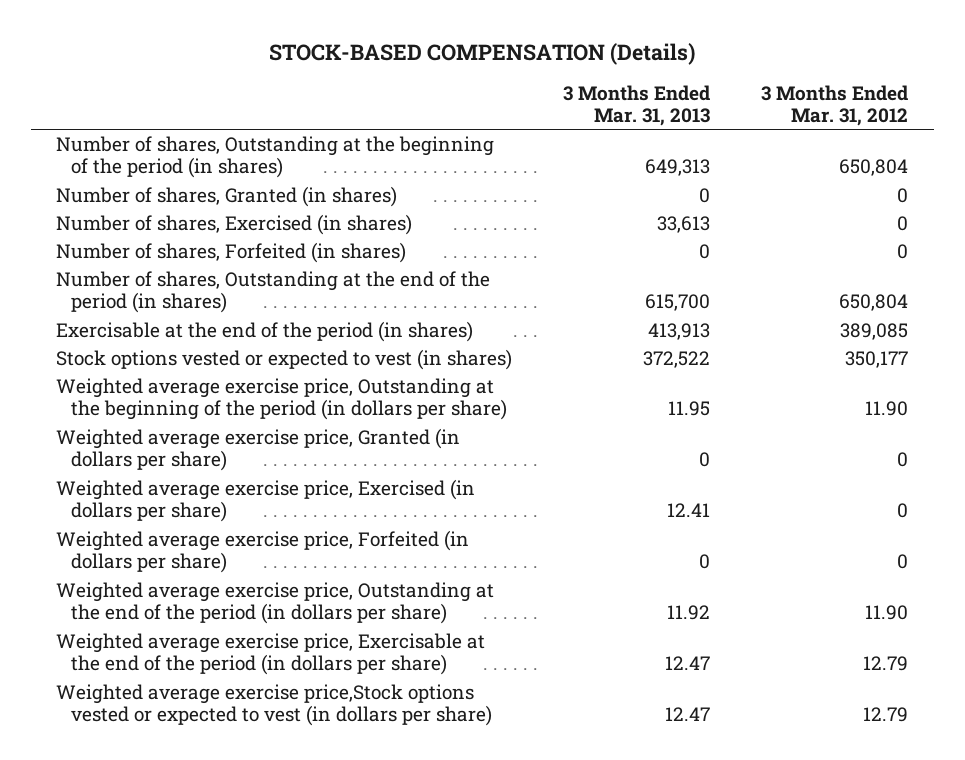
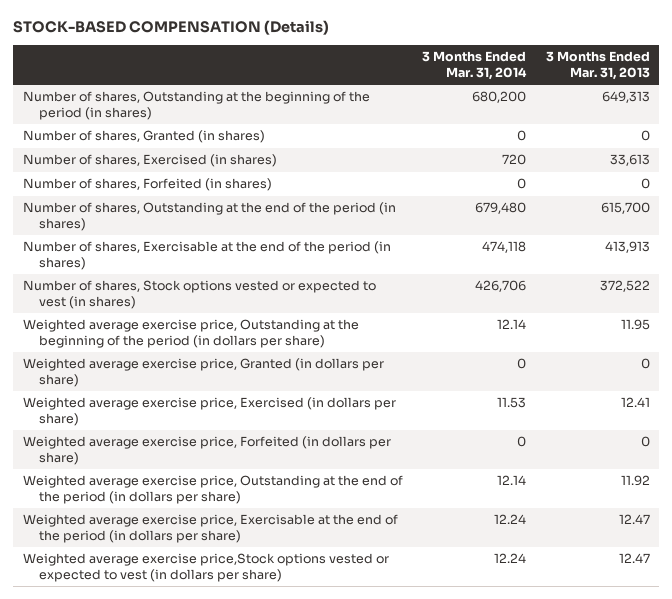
[761,84,909,126] 3 Months Ended Mar. 31, 2012 -> none
none -> [422,51,528,80] 3 Months Ended Mar. 31, 2014
[56,320,474,342] Exercisable at the end of the period (in shares) -> [22,241,391,271] Number of shares, Exercisable at the end of the period (in shares)
[56,348,513,370] Stock options vested or expected to vest (in shares) -> [22,280,376,310] Number of shares, Stock options vested or expected to vest (in shares)

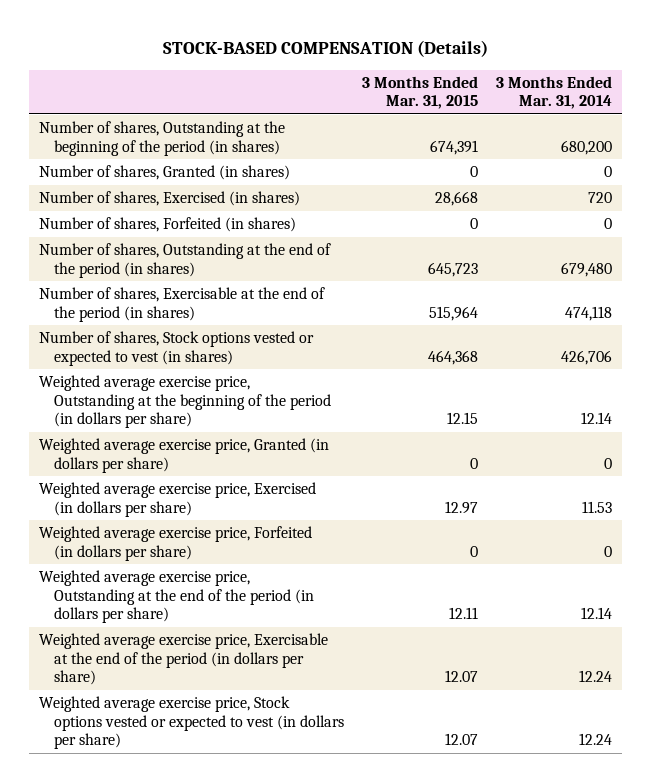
[545,51,650,80] 3 Months Ended Mar. 31, 2013 -> none
none -> [362,75,479,110] 3 Months Ended Mar. 31, 2015
[22,553,389,583] Weighted average exercise price,Stock options vested or expected to vest (in dollars per share) -> [38,696,344,750] Weighted average exercise price, Stock options vested or expected to vest (in dollars per share)

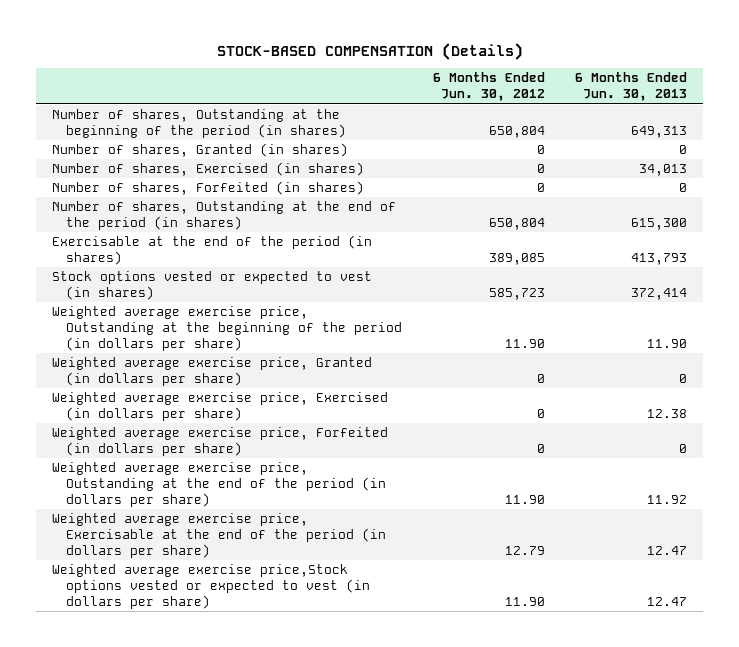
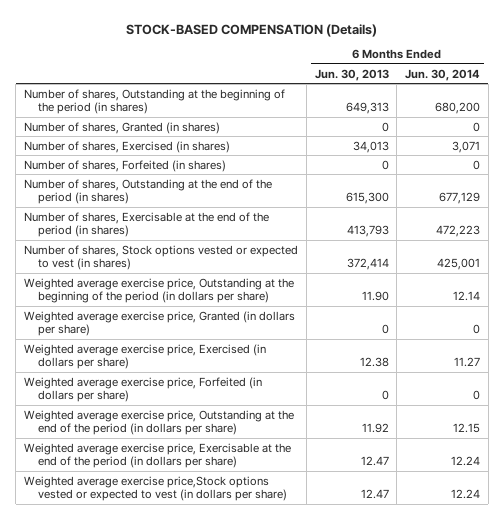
[432,72,545,102] 6 Months Ended Jun. 30, 2012 -> none
none -> [405,68,481,81] Jun. 30, 2014
[51,234,372,265] Exercisable at the end of the period (in shares) -> [24,211,270,238] Number of shares, Exercisable at the end of the period (in shares)
[51,270,372,300] Stock options vested or expected to vest (in shares) -> [24,244,299,271] Number of shares, Stock options vested or expected to vest (in shares)

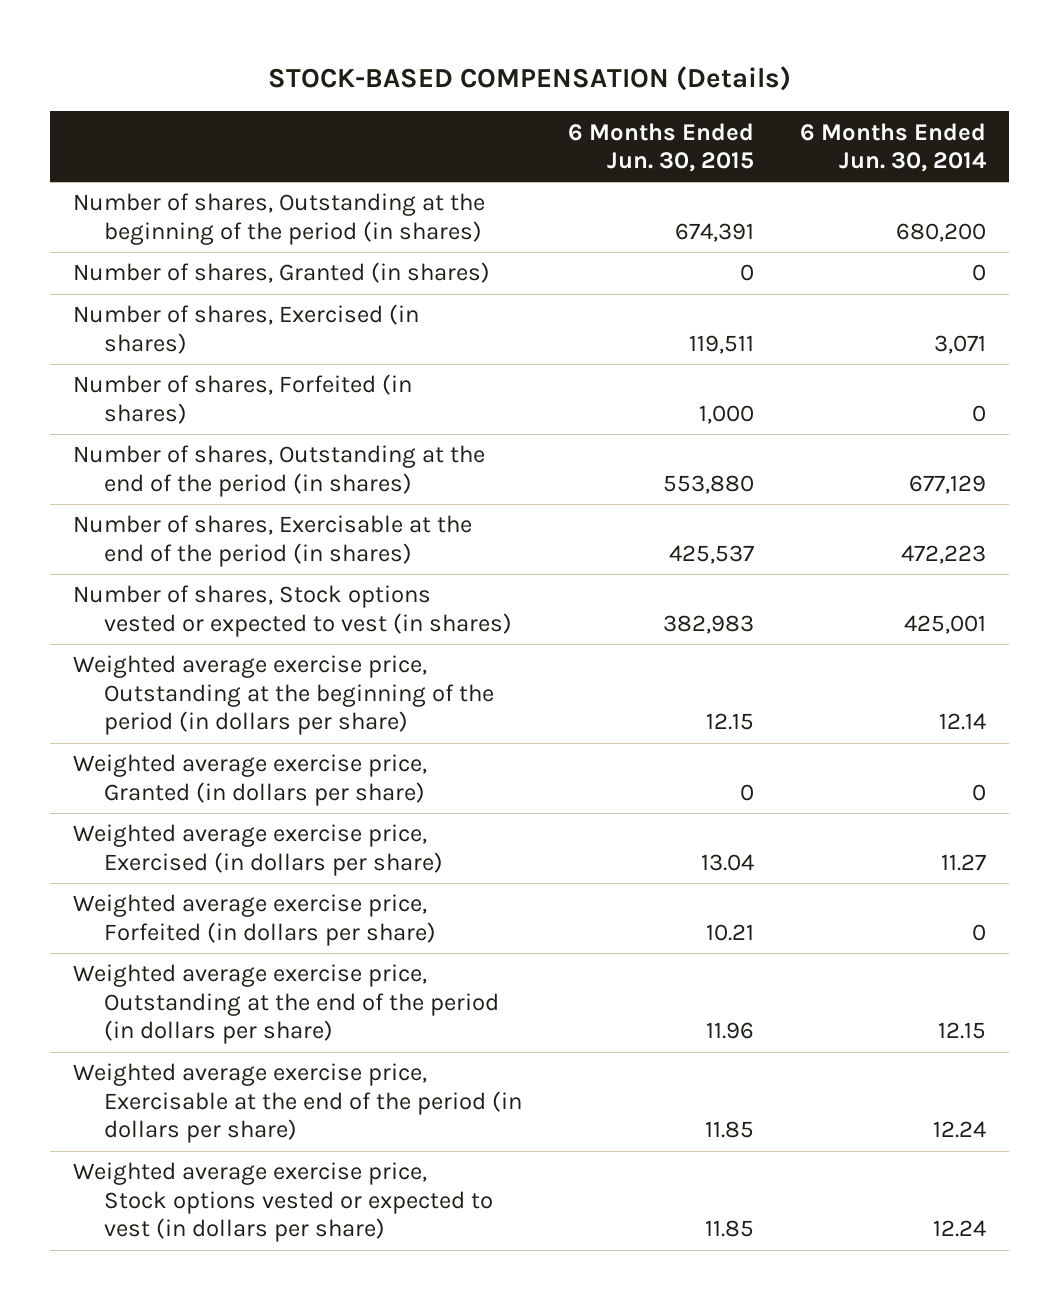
[314,68,389,81] Jun. 30, 2013 -> none
none -> [567,122,754,172] 6 Months Ended Jun. 30, 2015
[24,475,287,502] Weighted average exercise price,Stock options vested or expected to vest (in dollars per share) -> [73,1162,494,1243] Weighted average exercise price, Stock options vested or expected to vest (in dollars per share)

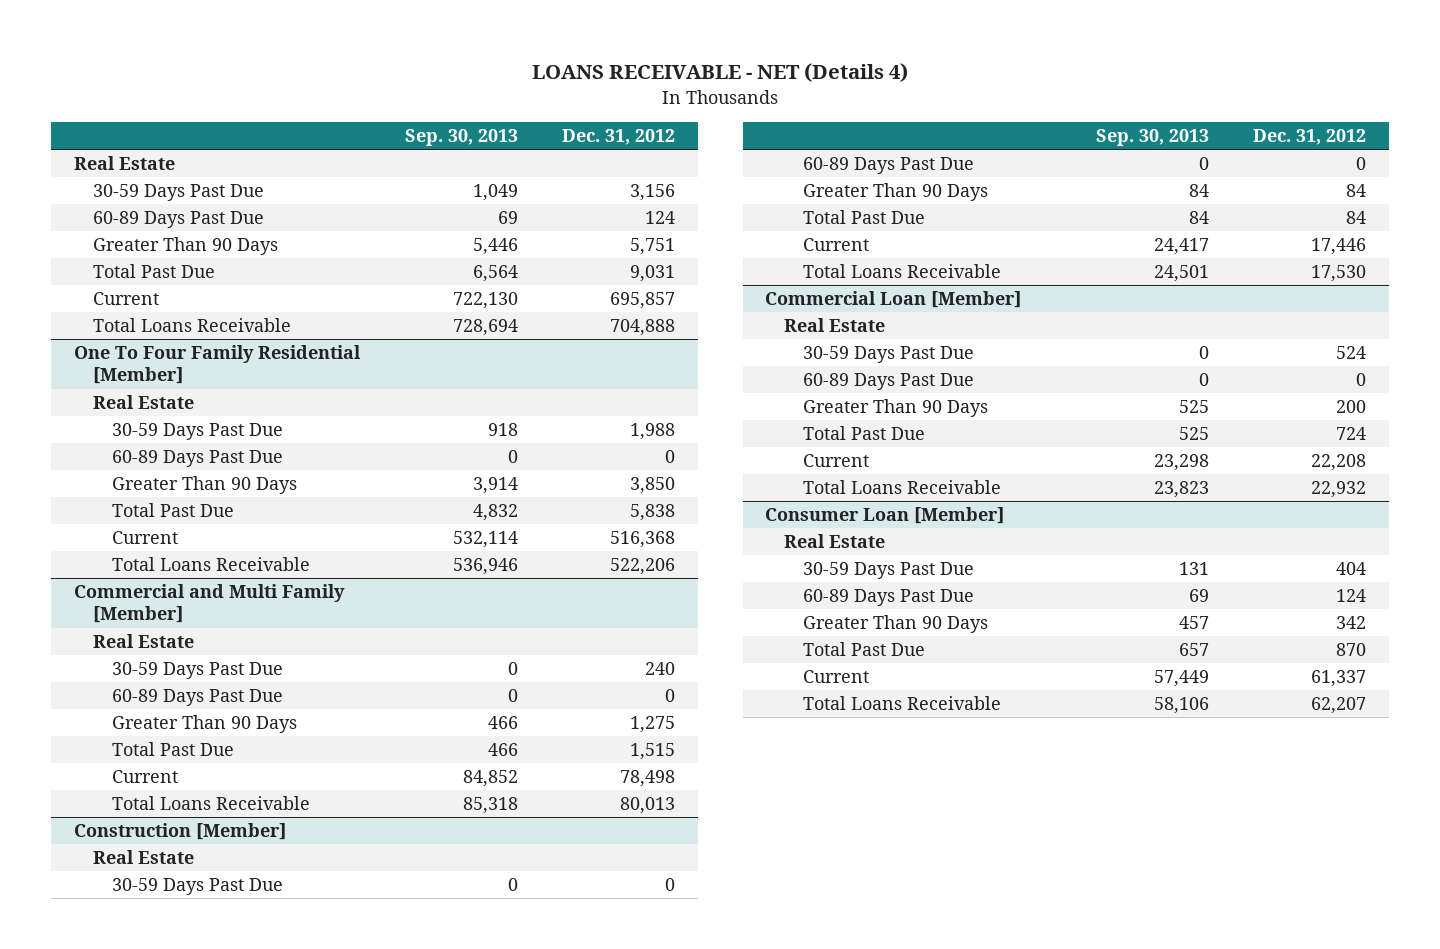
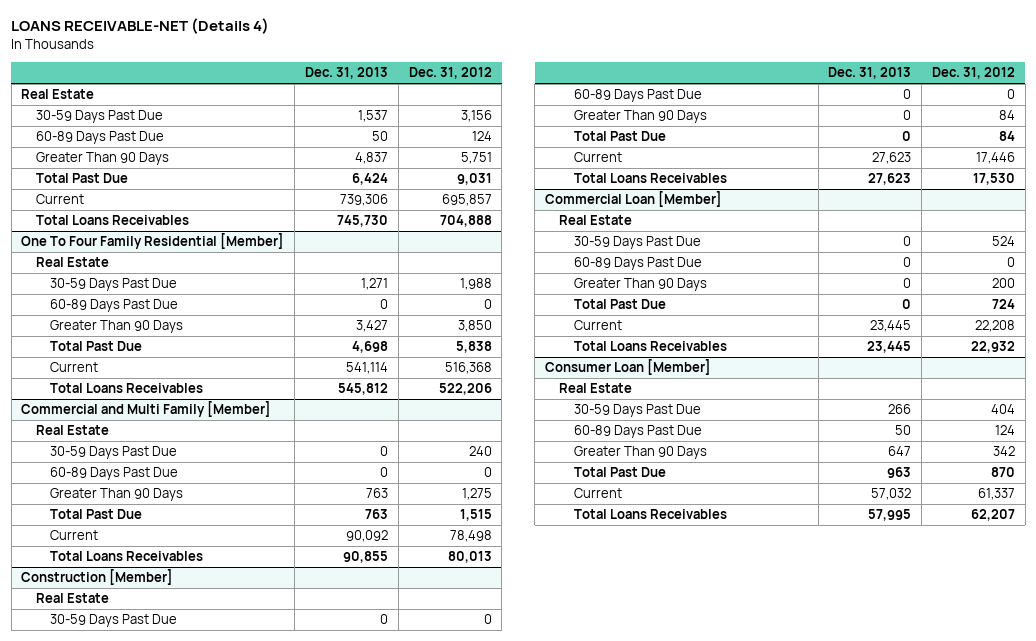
[532,63,909,83] LOANS RECEIVABLE - NET (Details 4) -> [11,18,270,35] LOANS RECEIVABLE-NET (Details 4)
[404,128,518,146] Sep. 30, 2013 -> none
none -> [304,67,388,80] Dec. 31, 2013
[92,318,291,333] Total Loans Receivable -> [35,215,189,226] Total Loans Receivables
[111,557,310,572] Total Loans Receivable -> [50,383,204,394] Total Loans Receivables
[111,796,310,811] Total Loans Receivable -> [50,551,204,562] Total Loans Receivables
[802,264,1001,279] Total Loans Receivable -> [573,173,727,184] Total Loans Receivables
[802,480,1001,495] Total Loans Receivable -> [573,341,727,352] Total Loans Receivables
[802,696,1001,711] Total Loans Receivable -> [573,509,727,520] Total Loans Receivables

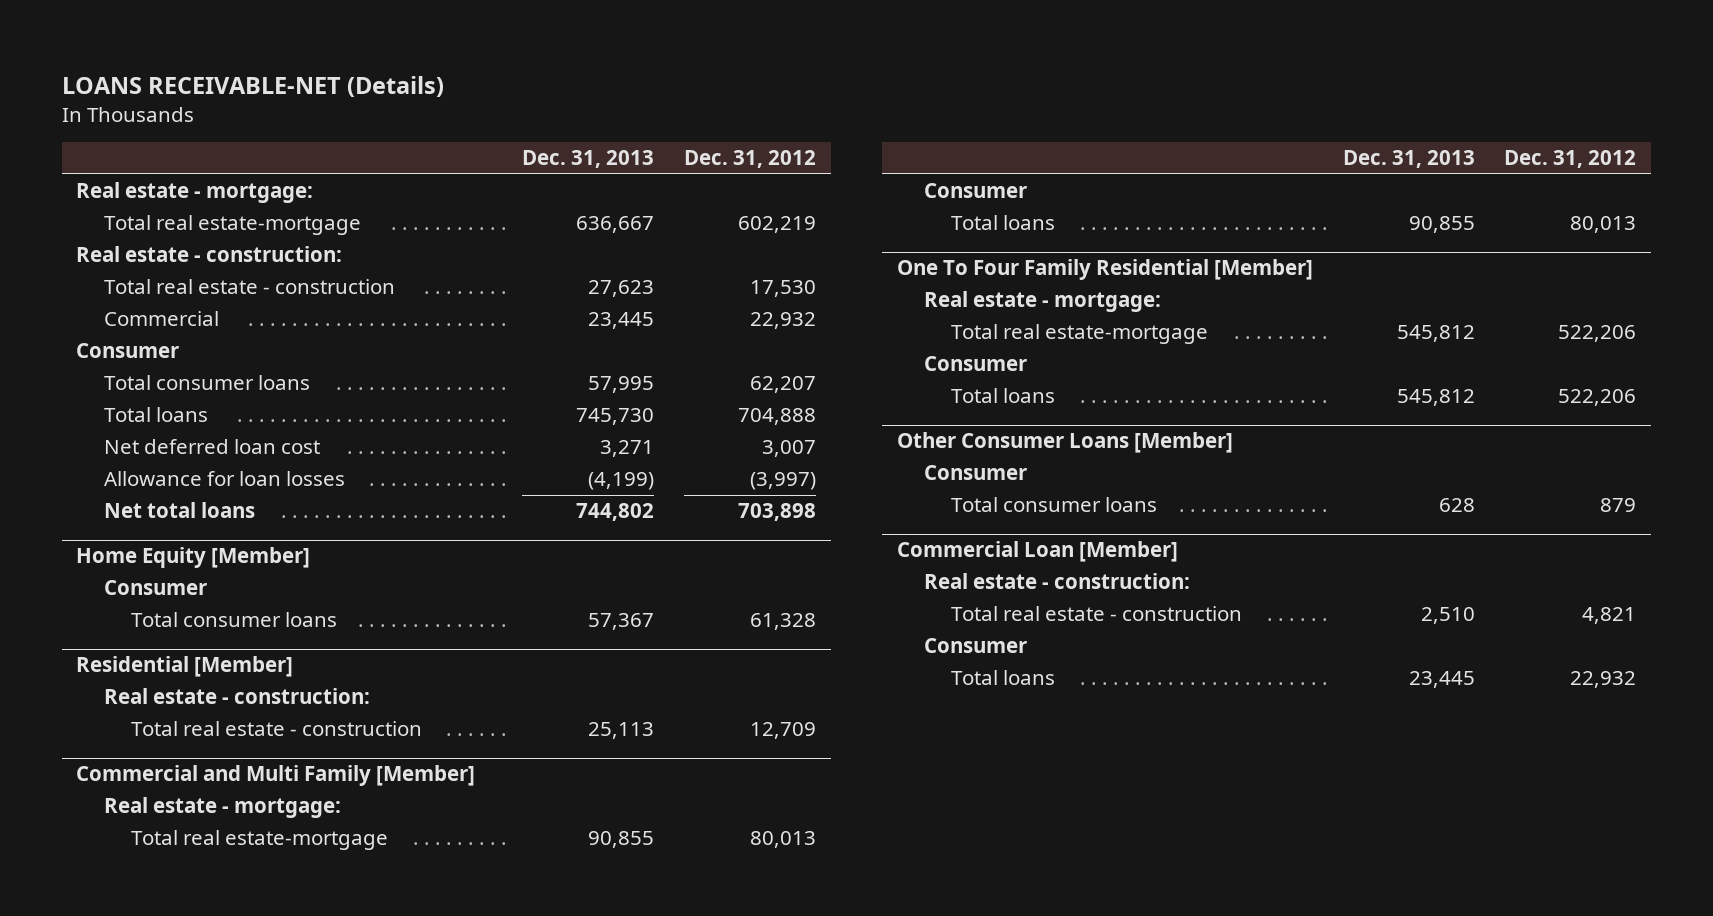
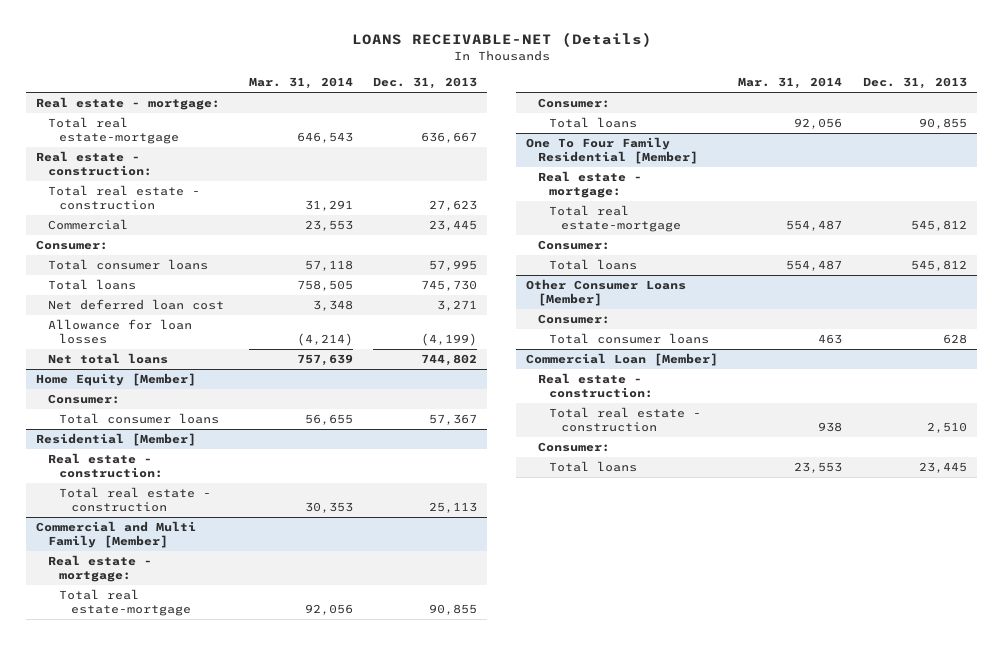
[683,150,816,169] Dec. 31, 2012 -> none
none -> [248,77,353,90] Mar. 31, 2014
[76,343,180,359] Consumer -> [36,240,109,251] Consumer:
[103,580,207,596] Consumer -> [47,394,120,405] Consumer:
[924,183,1028,199] Consumer -> [537,98,610,109] Consumer:
[924,356,1028,372] Consumer -> [537,240,610,251] Consumer:
[924,465,1028,481] Consumer -> [537,314,610,325] Consumer:
[924,638,1028,654] Consumer -> [537,442,610,453] Consumer:

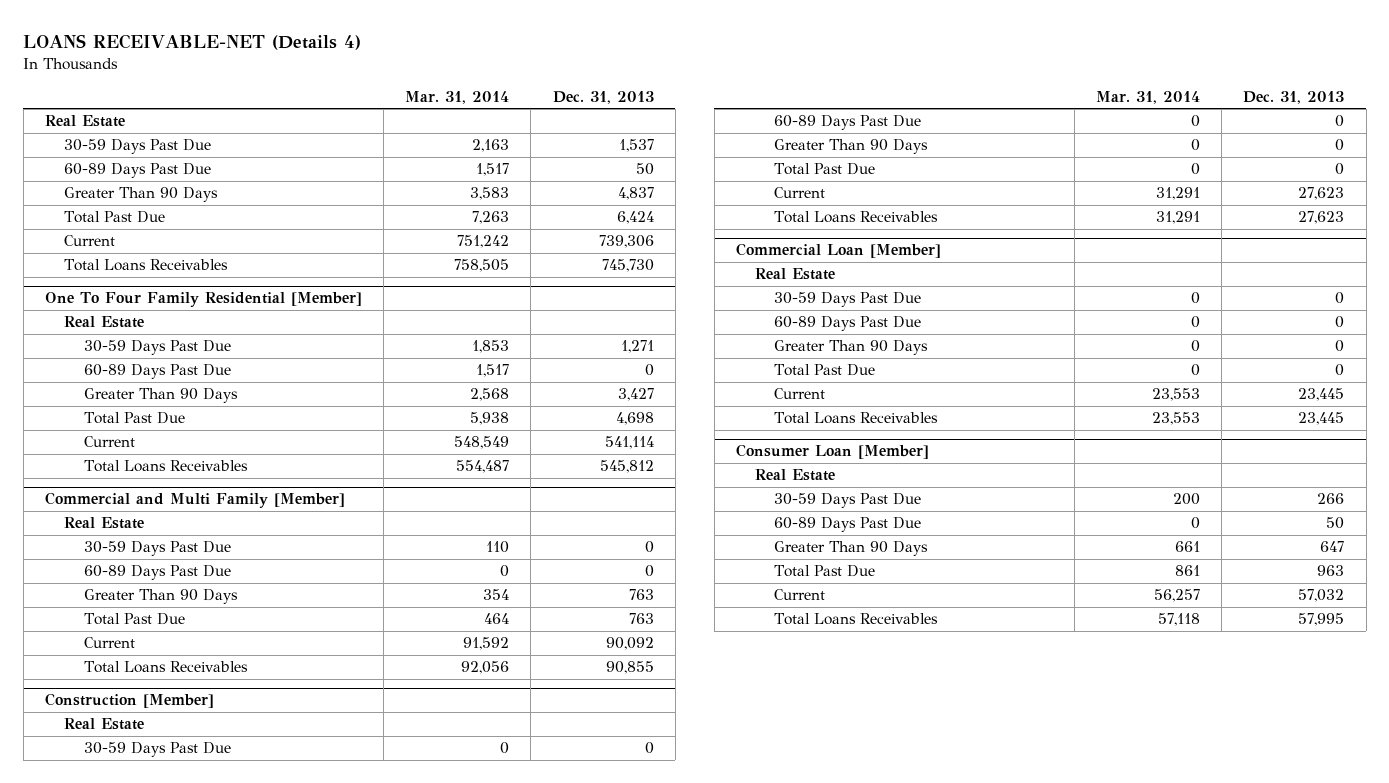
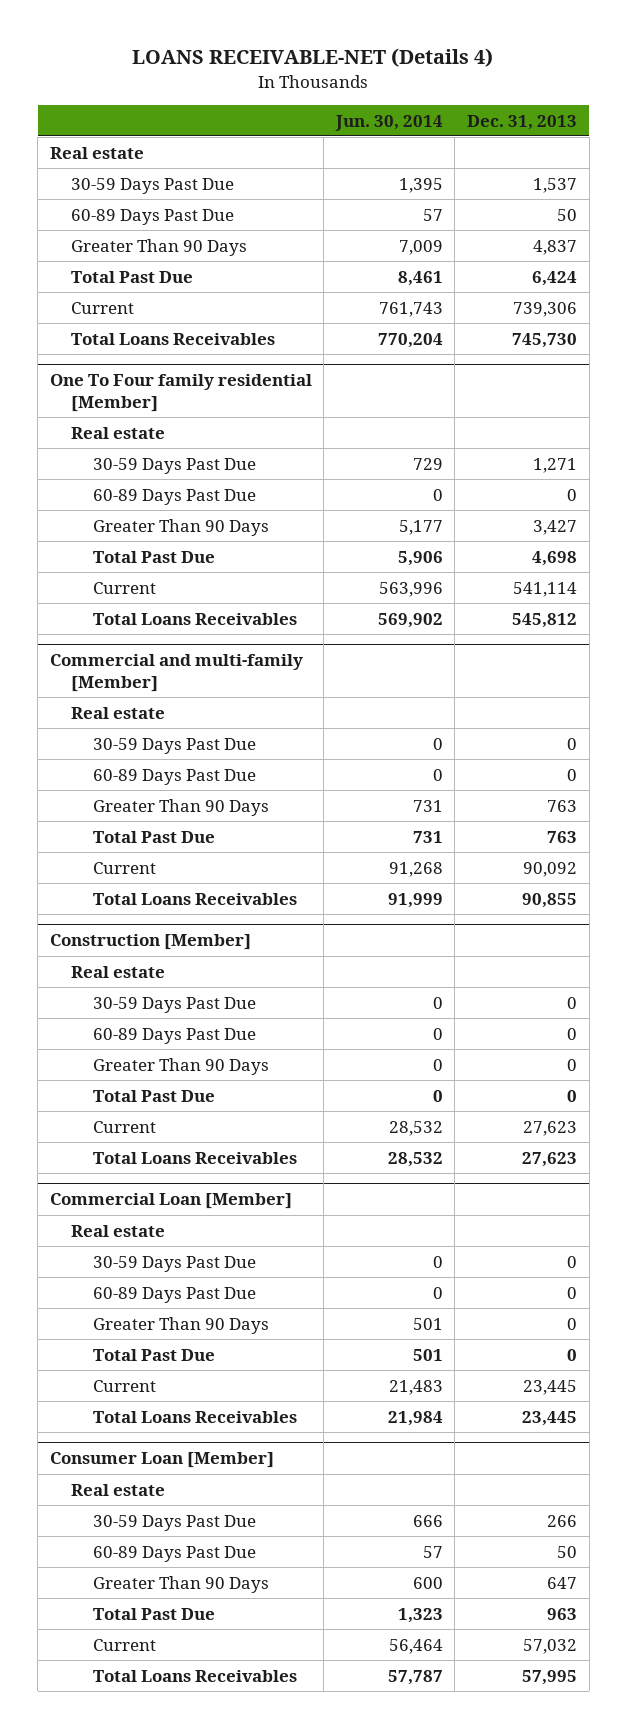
[405,90,510,104] Mar. 31, 2014 -> none
none -> [334,114,443,131] Jun. 30, 2014
[44,115,125,128] Real Estate -> [49,146,144,159] Real estate
[44,292,362,308] One To Four Family Residential [Member] -> [49,374,312,412] One To Four family residential [Member]
[64,316,145,329] Real Estate -> [71,426,166,439] Real estate
[44,492,345,509] Commercial and Multi Family [Member] -> [49,654,303,692] Commercial and multi-family [Member]
[64,517,145,530] Real Estate -> [71,706,166,719] Real estate
[64,718,145,731] Real Estate -> [71,965,166,978] Real estate
[755,268,836,281] Real Estate -> [71,1224,166,1237] Real estate
[755,469,836,482] Real Estate -> [71,1483,166,1496] Real estate

